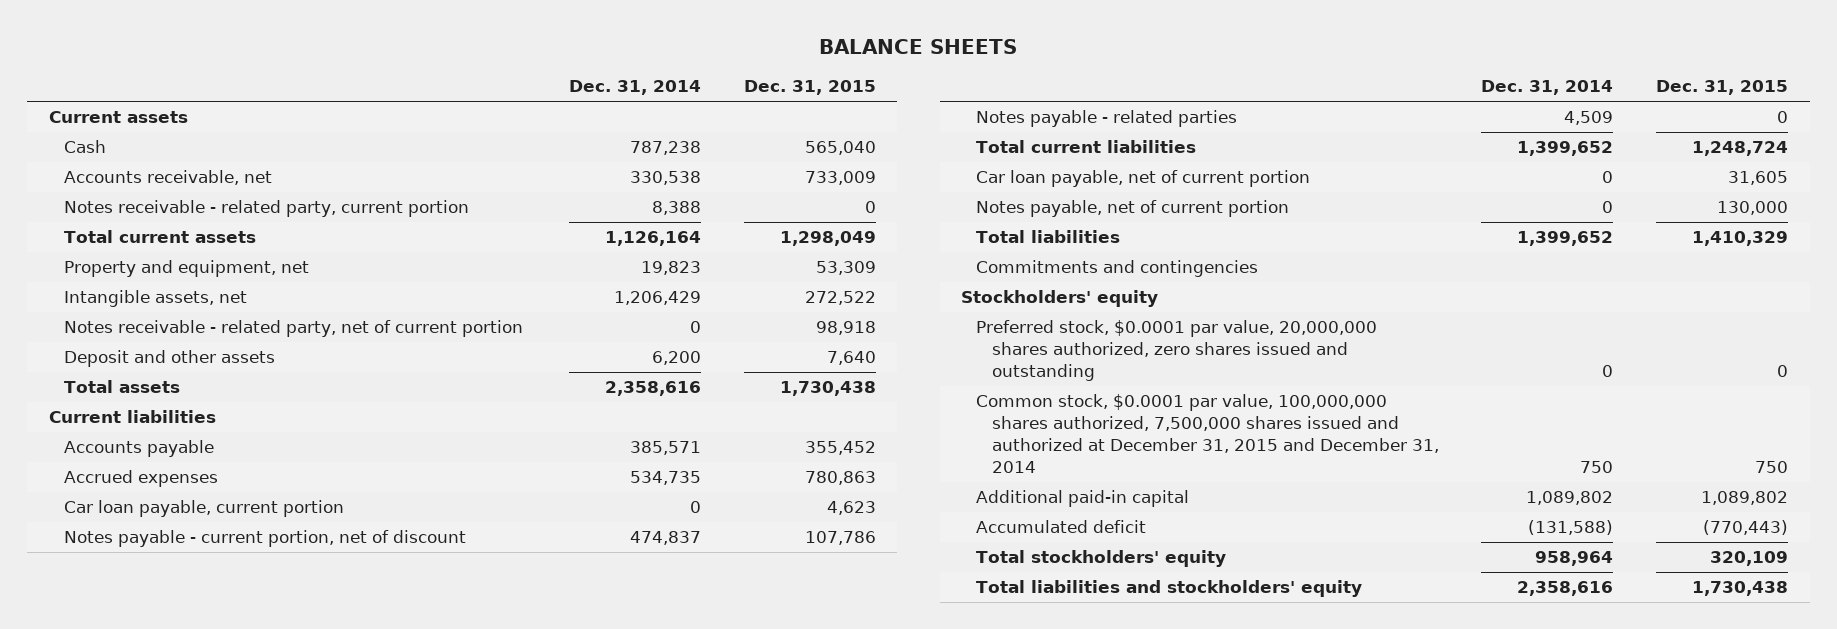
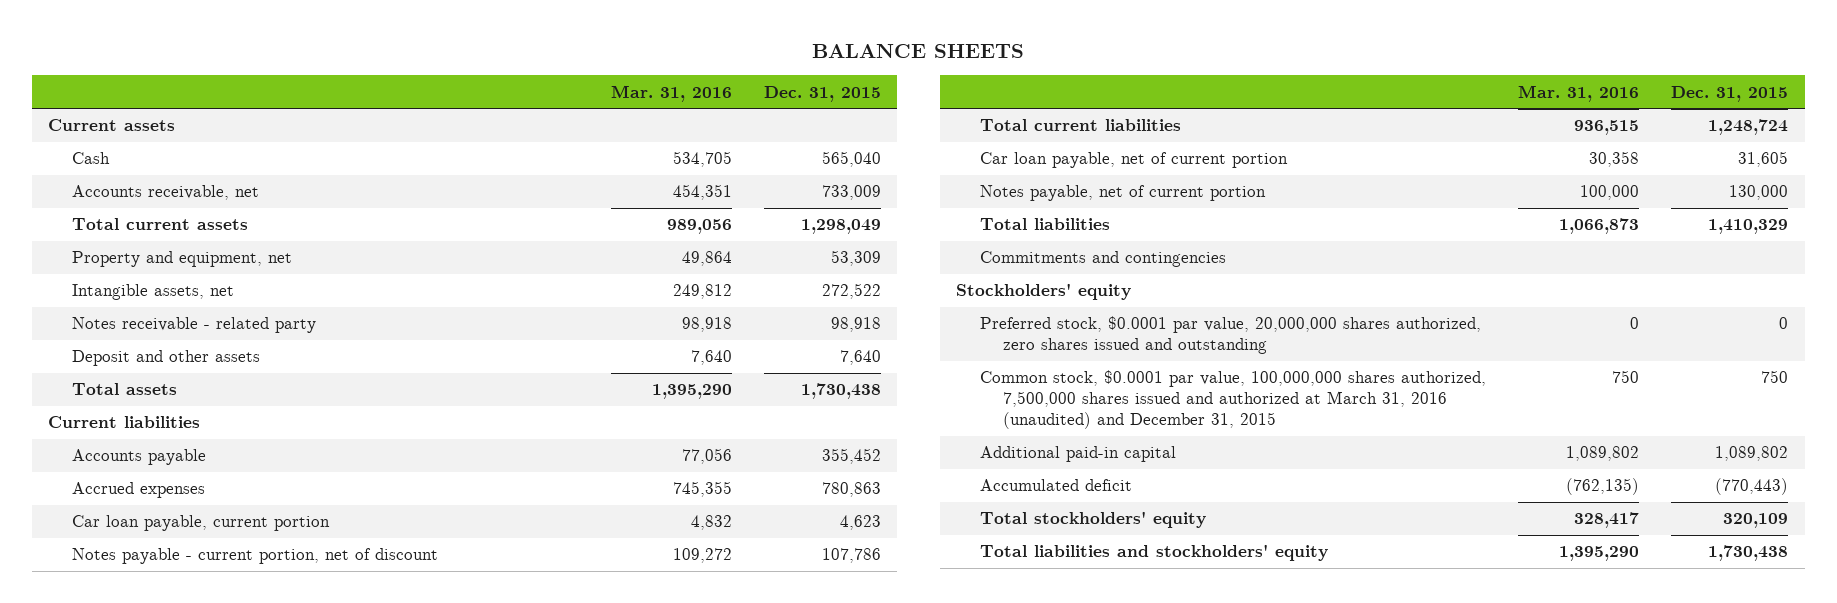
[568,80,701,96] Dec. 31, 2014 -> none
none -> [610,84,732,102] Mar. 31, 2016
[63,200,469,218] Notes receivable - related party, current portion -> none
[63,320,523,338] Notes receivable - related party, net of current portion -> [72,317,317,334] Notes receivable - related party
[976,110,1238,128] Notes payable - related parties -> none
[976,394,1439,474] Common stock, $0.0001 par value, 100,000,000 shares authorized, 7,500,000 shares issued and authorized at December 31, 2015 and December 31, 2014 -> [979,370,1486,430] Common stock, $0.0001 par value, 100,000,000 shares authorized, 7,500,000 shares issued and authorized at March 31, 2016 (unaudited) and December 31, 2015

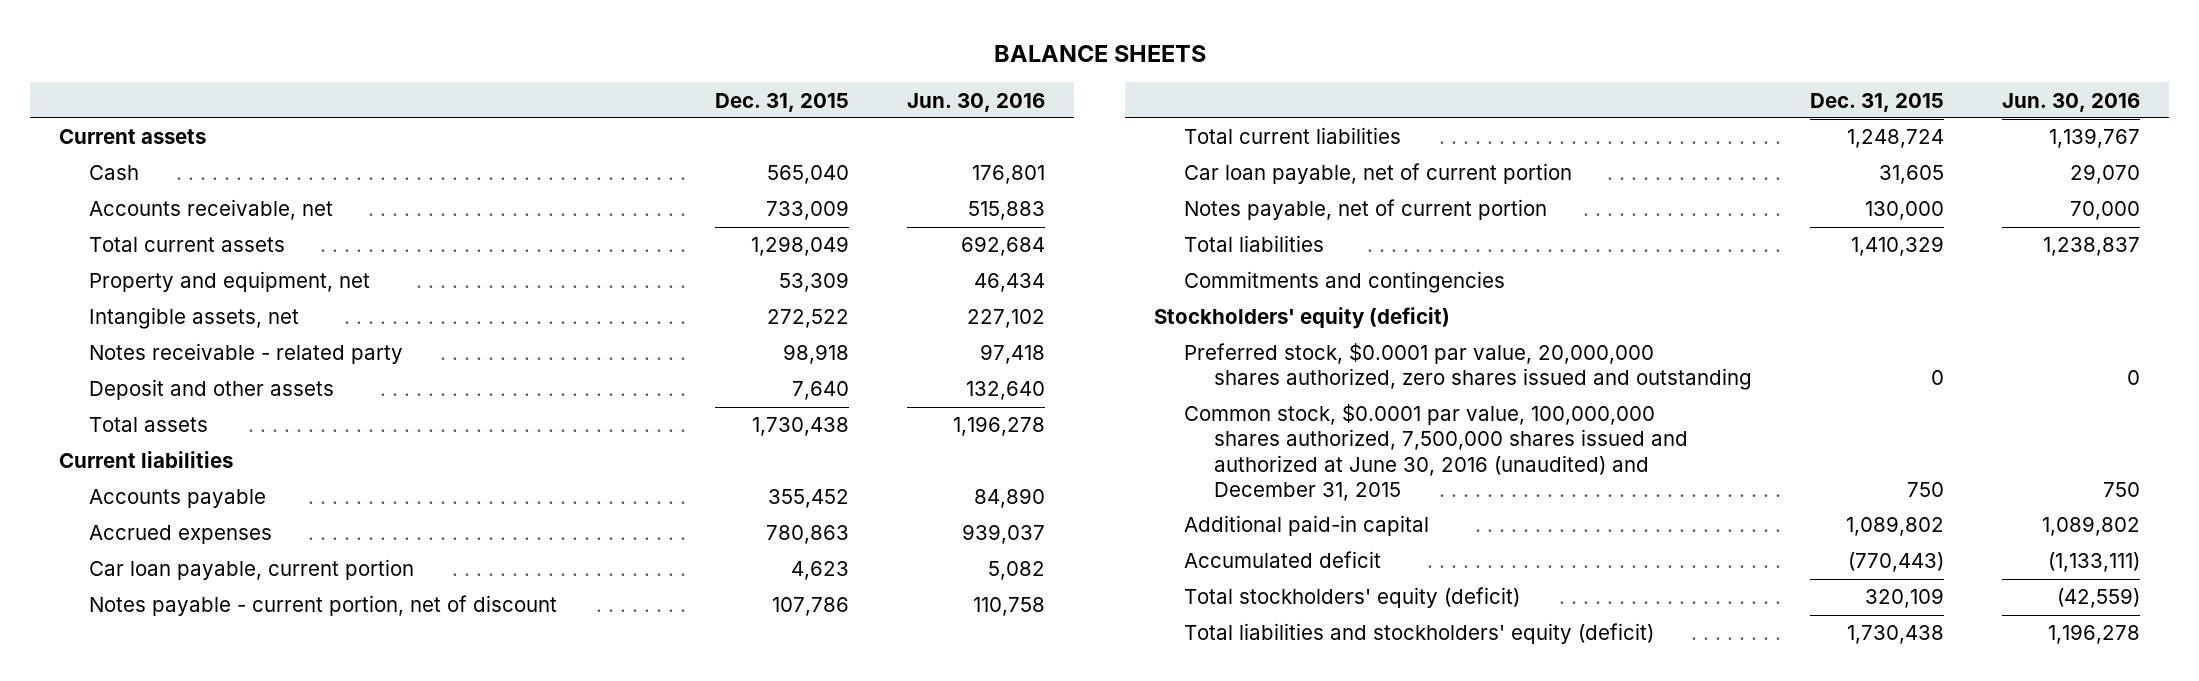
[610,84,732,102] Mar. 31, 2016 -> none
none -> [907,92,1046,112] Jun. 30, 2016
[955,283,1131,301] Stockholders' equity -> [1153,307,1450,330] Stockholders' equity (deficit)
[979,370,1486,430] Common stock, $0.0001 par value, 100,000,000 shares authorized, 7,500,000 shares issued and authorized at March 31, 2016 (unaudited) and December 31, 2015 -> [1183,404,1688,501] Common stock, $0.0001 par value, 100,000,000 shares authorized, 7,500,000 shares issued and authorized at June 30, 2016 (unaudited) and December 31, 2015
[979,511,1206,529] Total stockholders' equity -> [1183,587,1520,609] Total stockholders' equity (deficit)
[979,544,1328,562] Total liabilities and stockholders' equity -> [1183,623,1654,645] Total liabilities and stockholders' equity (deficit)

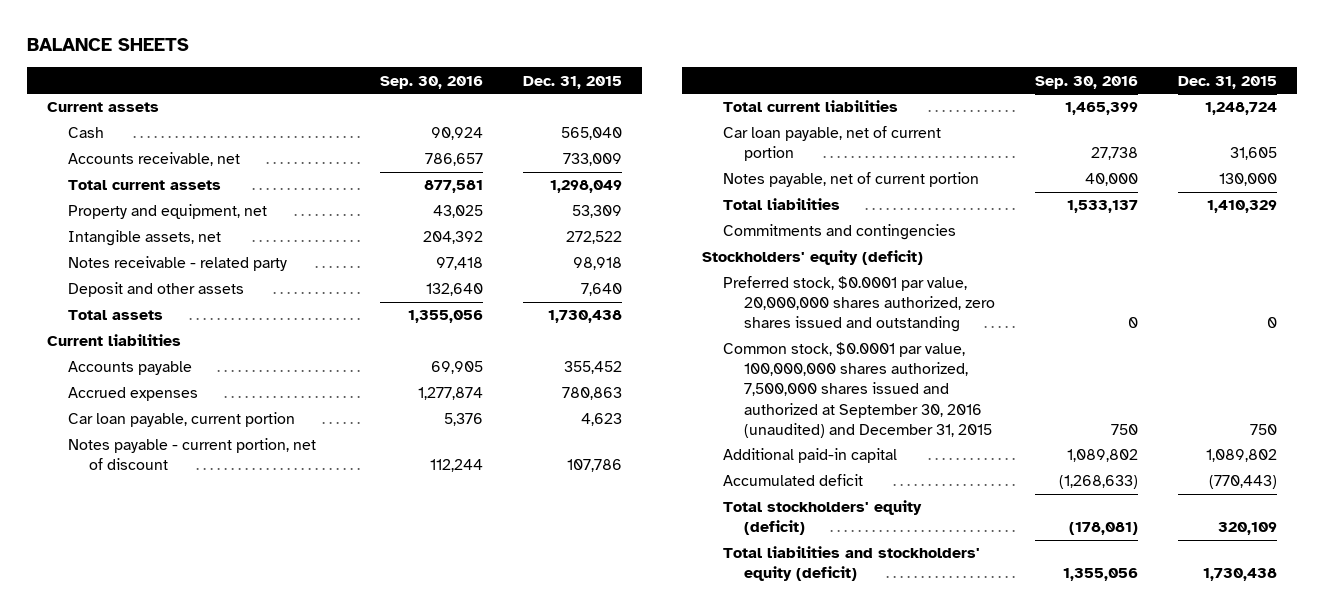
[907,92,1046,112] Jun. 30, 2016 -> none
none -> [379,75,483,89] Sep. 30, 2016
[1183,404,1688,501] Common stock, $0.0001 par value, 100,000,000 shares authorized, 7,500,000 shares issued and authorized at June 30, 2016 (unaudited) and December 31, 2015 -> [722,342,992,438] Common stock, $0.0001 par value, 100,000,000 shares authorized, 7,500,000 shares issued and authorized at September 30, 2016 (unaudited) and December 31, 2015

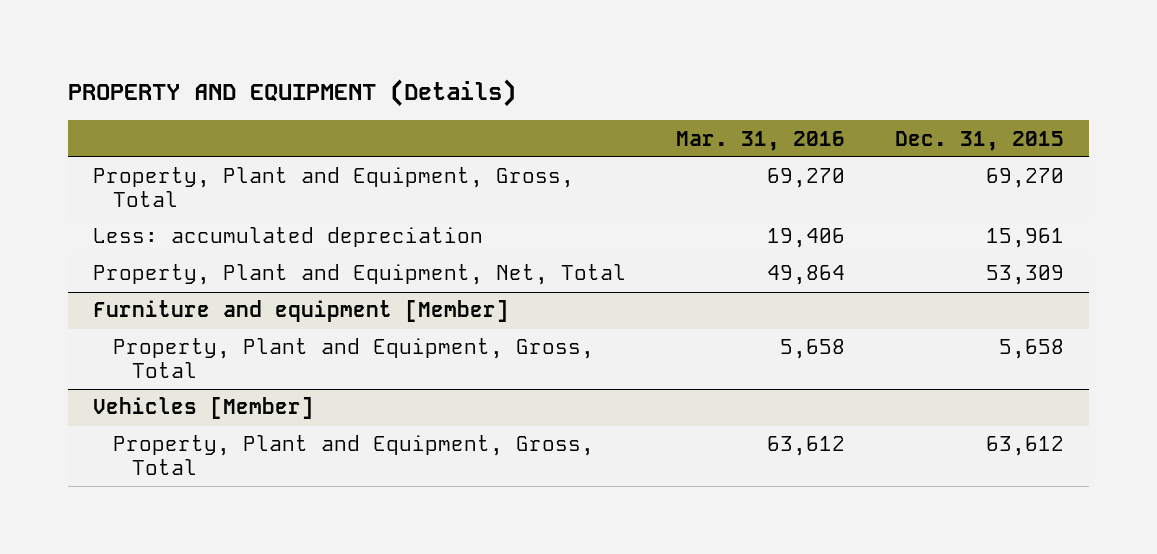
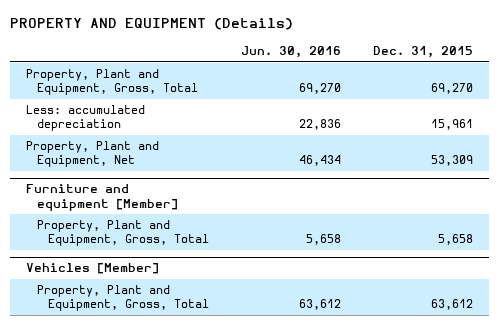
[676,130,846,151] Mar. 31, 2016 -> none
none -> [240,46,341,59] Jun. 30, 2016
[93,264,627,286] Property, Plant and Equipment, Net, Total -> [26,141,160,168] Property, Plant and Equipment, Net

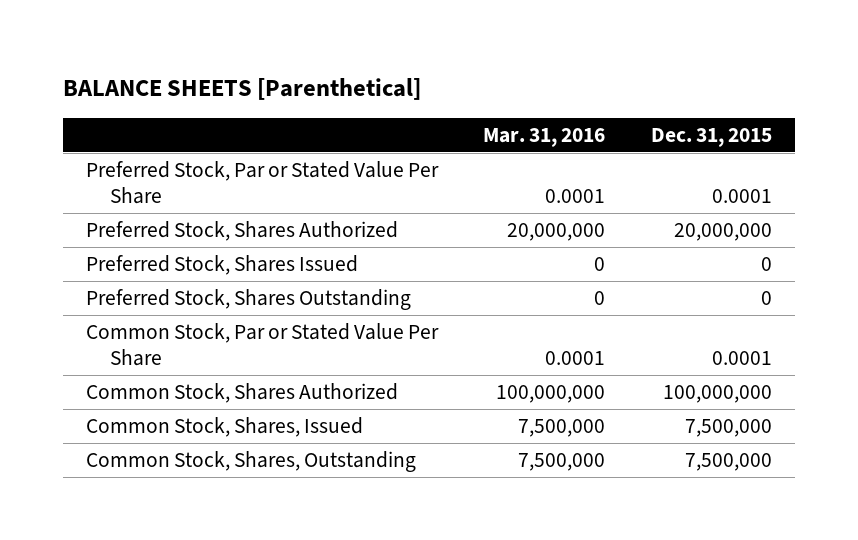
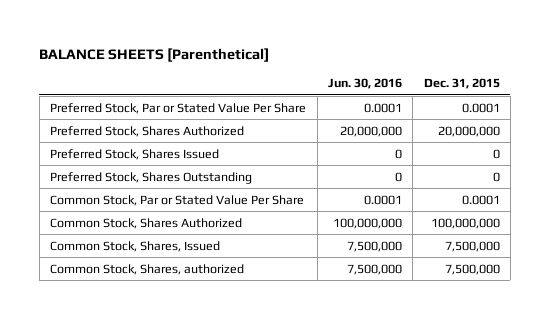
[483,127,606,147] Mar. 31, 2016 -> none
none -> [327,78,402,90] Jun. 30, 2016
[85,451,416,473] Common Stock, Shares, Outstanding -> [50,263,245,275] Common Stock, Shares, authorized

